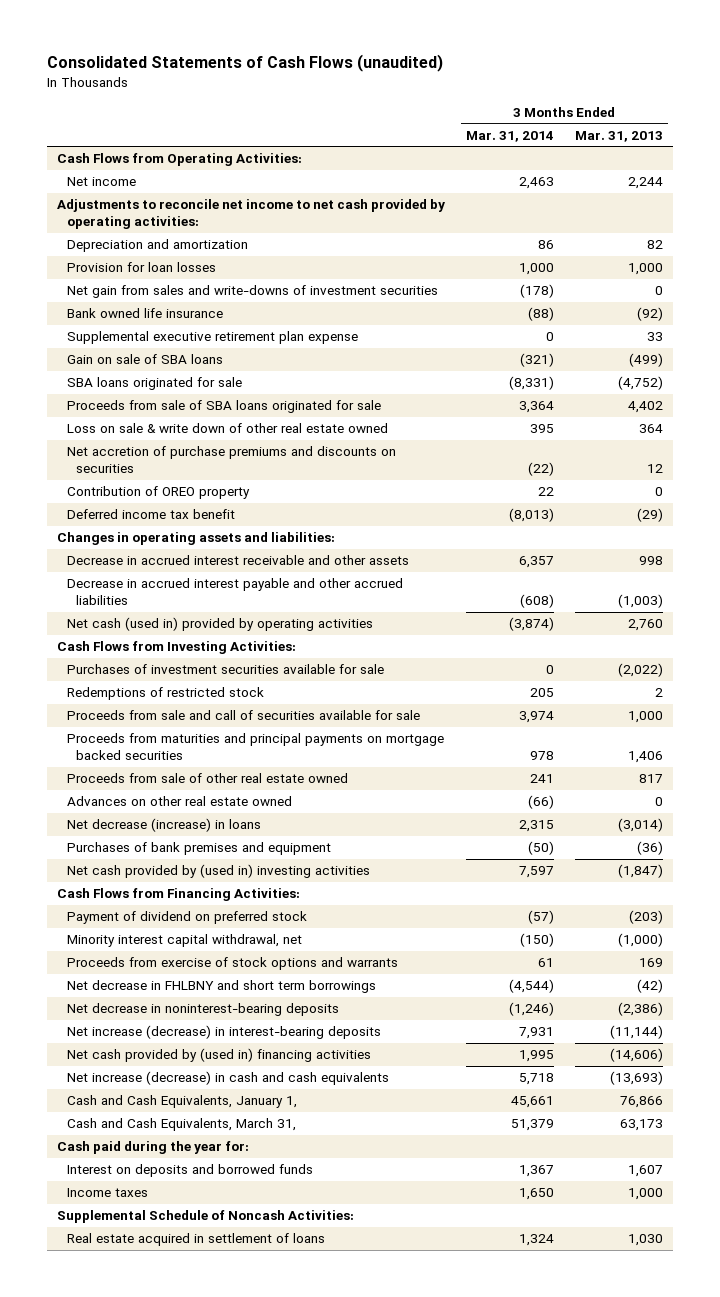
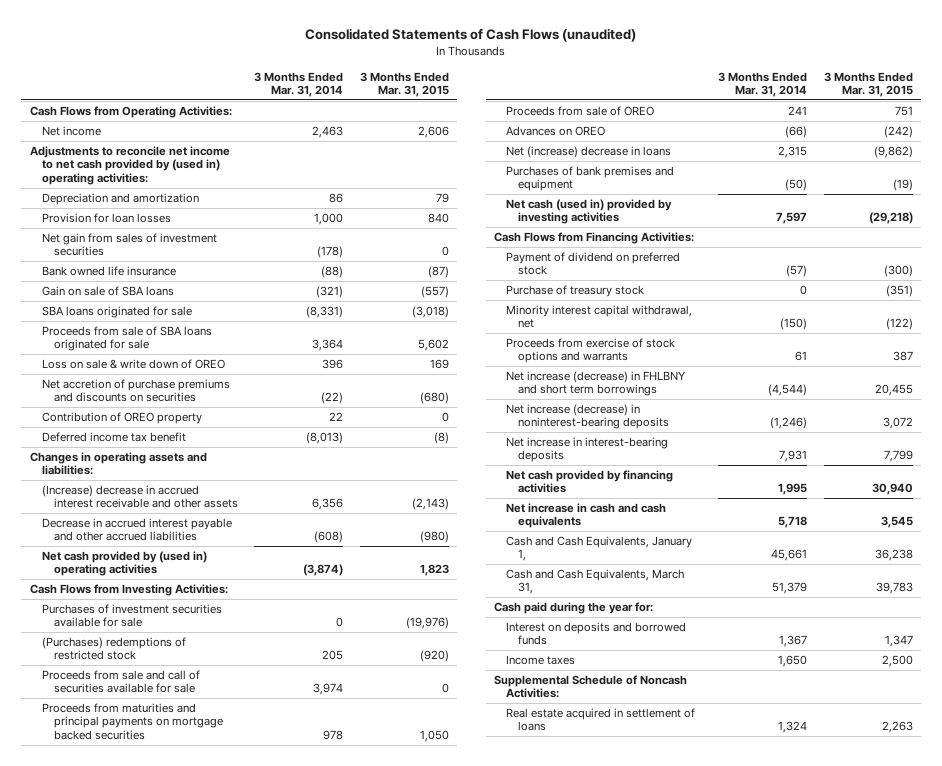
[574,130,663,142] Mar. 31, 2013 -> none
none -> [359,71,449,97] 3 Months Ended Mar. 31, 2015
[57,199,446,230] Adjustments to reconcile net income to net cash provided by operating activities: -> [29,146,230,185] Adjustments to reconcile net income to net cash provided by (used in) operating activities:
[66,285,438,299] Net gain from sales and write-downs of investment securities -> [41,233,217,257] Net gain from sales of investment securities
[66,331,358,345] Supplemental executive retirement plan expense -> none
[66,423,388,434] Loss on sale & write down of other real estate owned -> [41,359,225,370] Loss on sale & write down of OREO
[529,424,554,434] 395 -> [322,359,344,370] 396
[66,555,409,566] Decrease in accrued interest receivable and other assets -> [41,485,238,509] (Increase) decrease in accrued interest receivable and other assets
[518,556,554,569] 6,357 -> [312,498,344,511] 6,356
[66,617,373,632] Net cash (used in) provided by operating activities -> [41,551,207,577] Net cash provided by (used in) operating activities
[66,687,264,701] Redemptions of restricted stock -> [41,637,186,661] (Purchases) redemptions of restricted stock
[66,773,348,784] Proceeds from sale of other real estate owned -> [505,106,654,117] Proceeds from sale of OREO
[66,796,292,807] Advances on other real estate owned -> [505,126,605,137] Advances on OREO
[66,818,261,833] Net decrease (increase) in loans -> [505,146,671,159] Net (increase) decrease in loans
[66,864,370,879] Net cash provided by (used in) investing activities -> [505,199,672,225] Net cash (used in) provided by investing activities
none -> [505,285,644,298] Purchase of treasury stock
[66,980,376,994] Net decrease in FHLBNY and short term borrowings -> [505,371,686,397] Net increase (decrease) in FHLBNY and short term borrowings
[66,1003,339,1017] Net decrease in noninterest-bearing deposits -> [505,404,669,430] Net increase (decrease) in noninterest-bearing deposits
[66,1025,381,1040] Net increase (decrease) in interest-bearing deposits -> [505,437,668,463] Net increase in interest-bearing deposits
[66,1048,371,1063] Net cash provided by (used in) financing activities -> [505,470,673,494] Net cash provided by financing activities
[66,1071,389,1086] Net increase (decrease) in cash and cash equivalents -> [505,503,666,529] Net increase in cash and cash equivalents

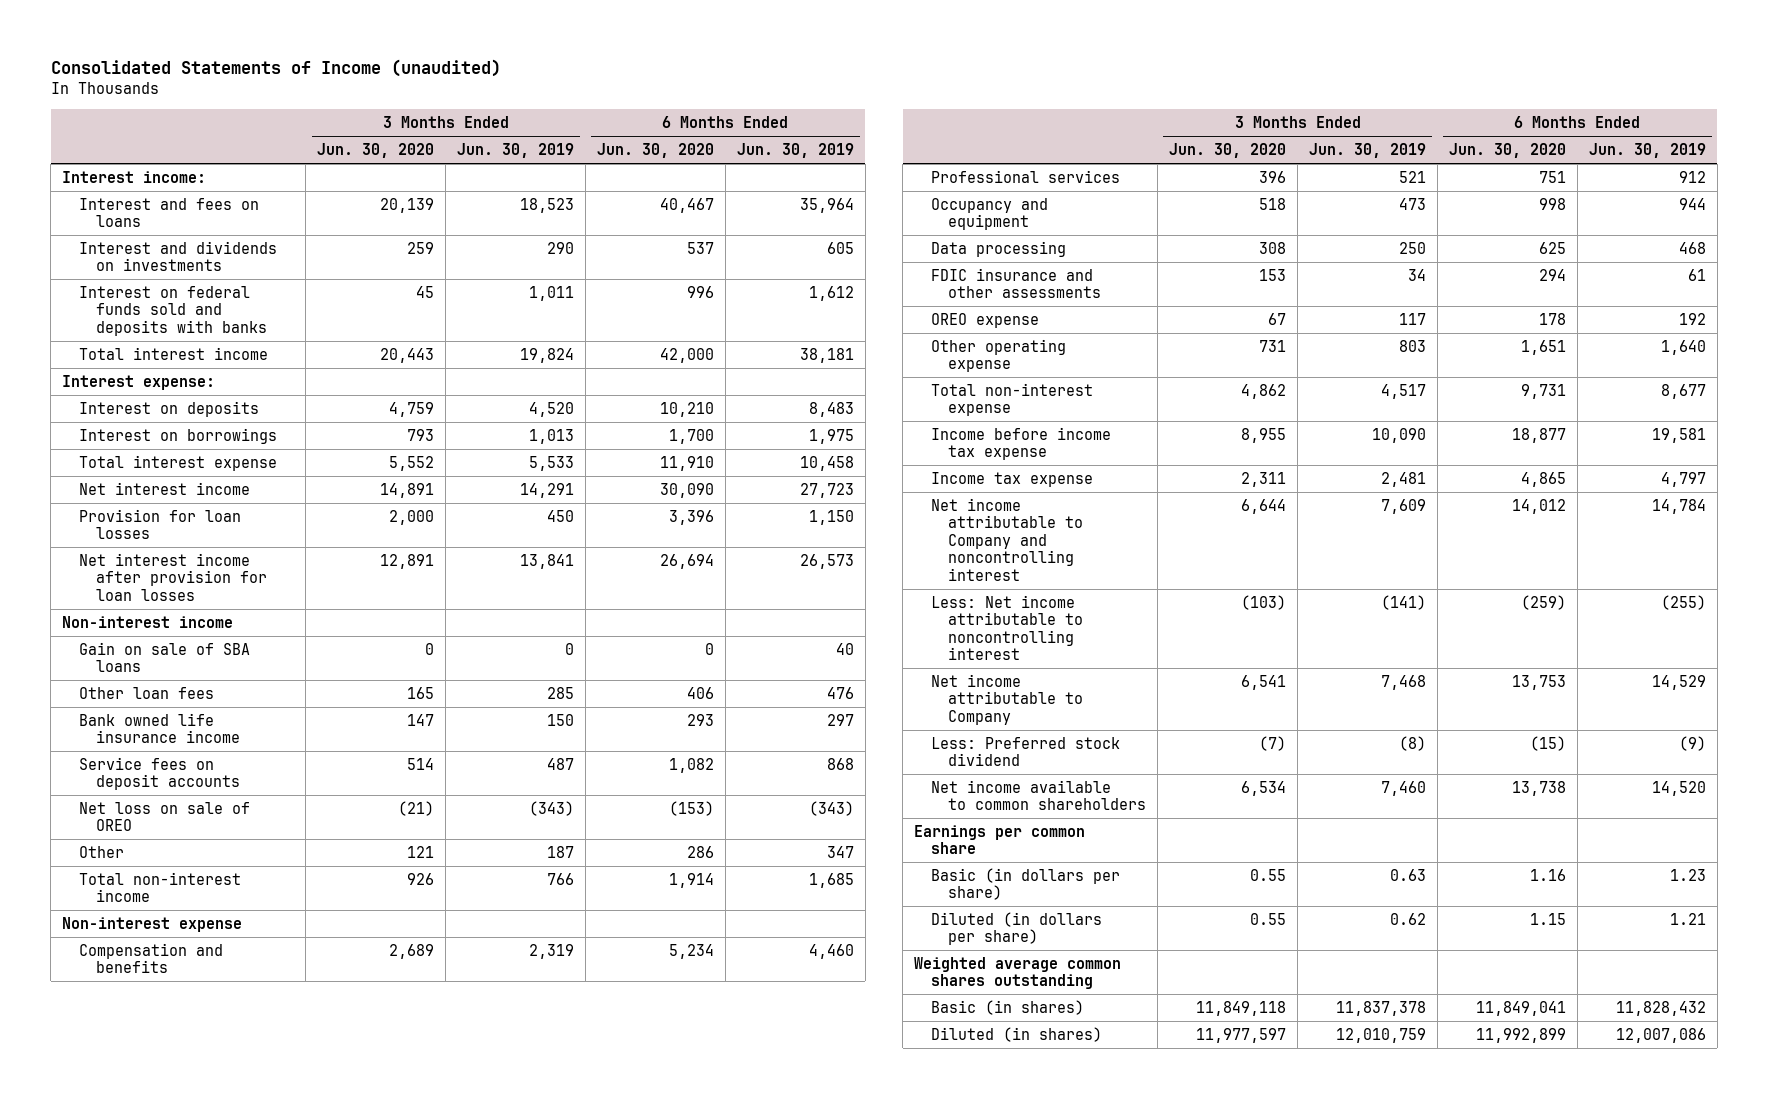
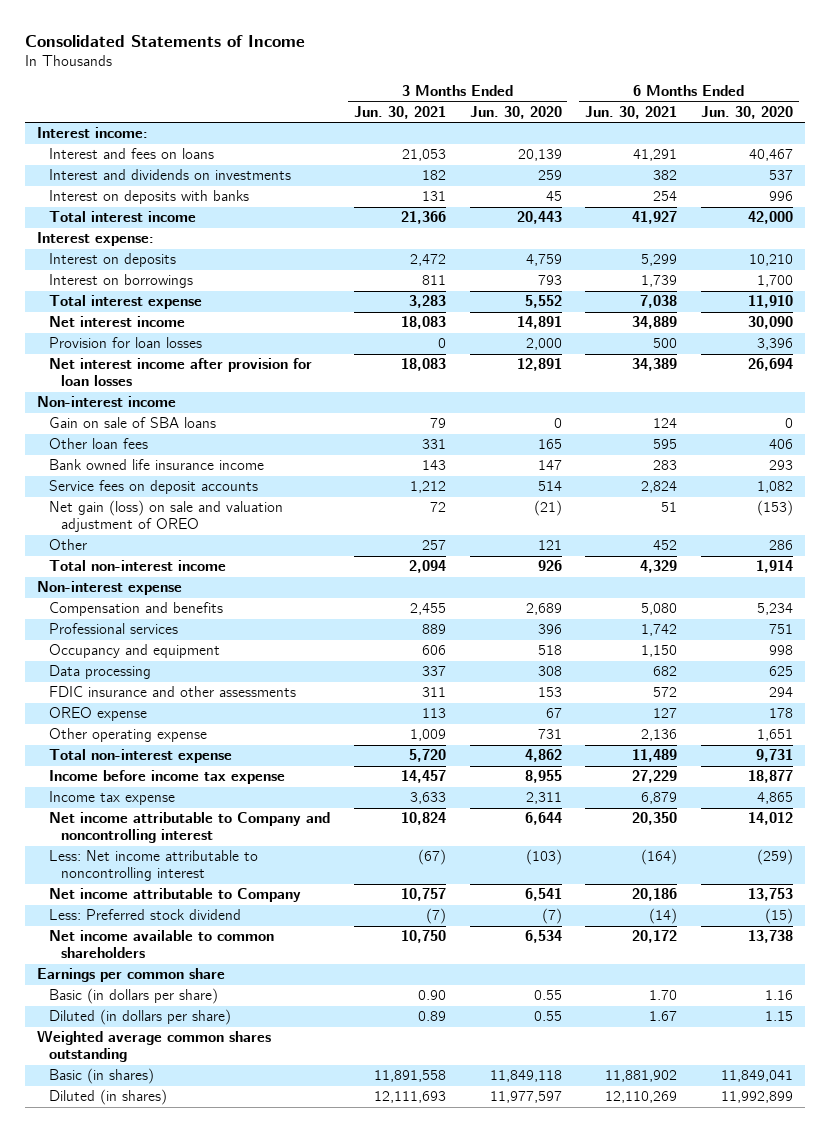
[50,59,501,78] Consolidated Statements of Income (unaudited) -> [24,34,305,47] Consolidated Statements of Income
[457,143,575,159] Jun. 30, 2019 -> none
[736,143,854,159] Jun. 30, 2019 -> none
none -> [353,105,446,119] Jun. 30, 2021
none -> [585,105,678,119] Jun. 30, 2021
[79,285,268,336] Interest on federal funds sold and deposits with banks -> [48,190,249,205] Interest on deposits with banks
[79,801,251,832] Net loss on sale of OREO -> [48,500,283,533] Net gain (loss) on sale and valuation adjustment of OREO

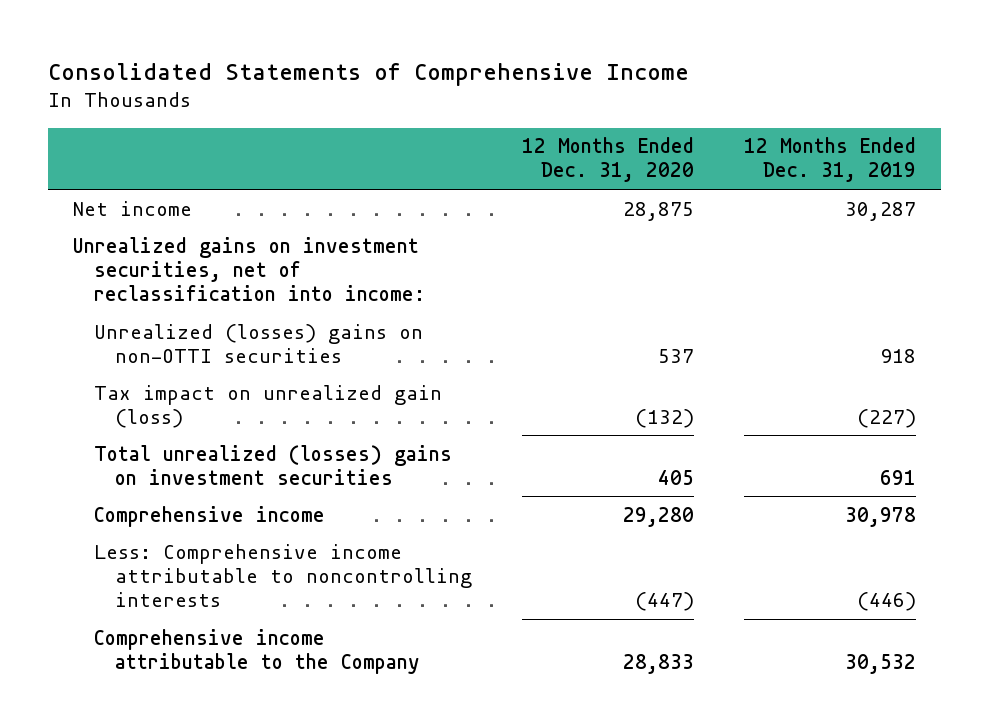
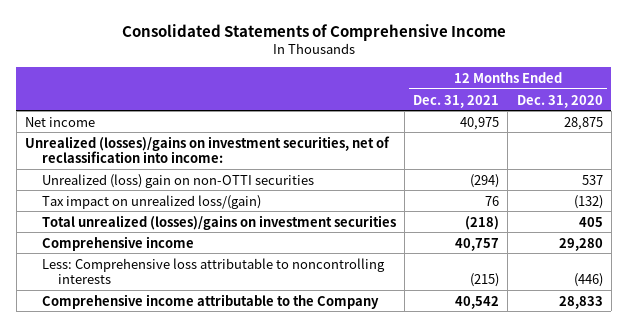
[744,137,917,183] 12 Months Ended Dec. 31, 2019 -> none
none -> [413,94,500,108] Dec. 31, 2021
[73,236,426,301] Unrealized gains on investment securities, net of reclassification into income: -> [24,135,390,164] Unrealized (losses)/gains on investment securities, net of reclassification into income:
[94,323,424,363] Unrealized (losses) gains on non-OTTI securities -> [41,173,314,188] Unrealized (loss) gain on non-OTTI securities
[94,384,443,428] Tax impact on unrealized gain (loss) -> [41,194,261,209] Tax impact on unrealized loss/(gain)
[94,444,453,485] Total unrealized (losses) gains on investment securities -> [41,214,396,230] Total unrealized (losses)/gains on investment securities
[94,543,473,607] Less: Comprehensive income attributable to noncontrolling interests -> [41,257,385,285] Less: Comprehensive loss attributable to noncontrolling interests
[635,591,695,611] (447) -> [573,273,603,288] (446)

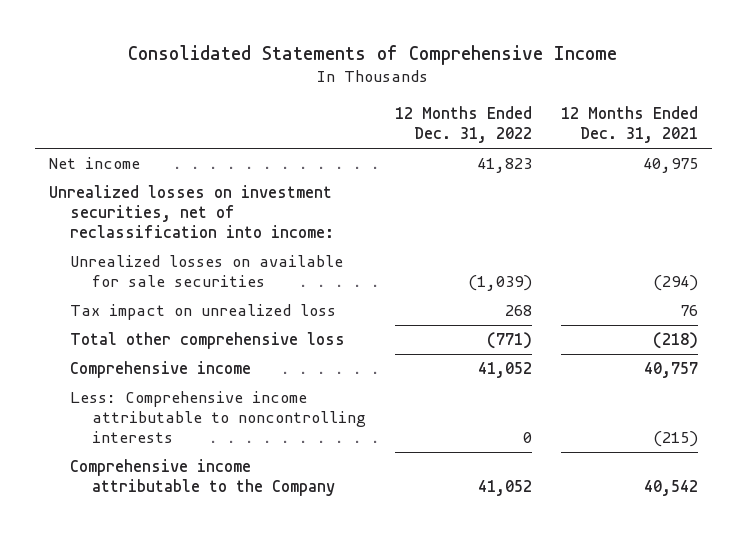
[516,94,603,108] Dec. 31, 2020 -> none
none -> [394,106,532,144] 12 Months Ended Dec. 31, 2022
[24,135,390,164] Unrealized (losses)/gains on investment securities, net of reclassification into income: -> [48,185,335,239] Unrealized losses on investment securities, net of reclassification into income:
[41,173,314,188] Unrealized (loss) gain on non-OTTI securities -> [70,255,344,288] Unrealized losses on available for sale securities
[41,194,261,209] Tax impact on unrealized loss/(gain) -> [70,304,337,321] Tax impact on unrealized loss
[41,214,396,230] Total unrealized (losses)/gains on investment securities -> [70,332,346,350] Total other comprehensive loss
[41,257,385,285] Less: Comprehensive loss attributable to noncontrolling interests -> [70,391,366,444] Less: Comprehensive income attributable to noncontrolling interests

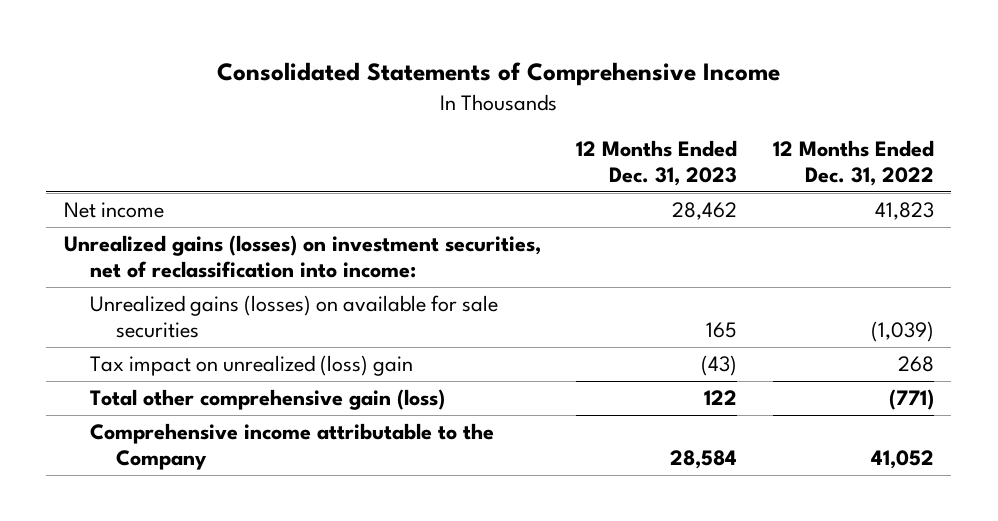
[560,106,698,144] 12 Months Ended Dec. 31, 2021 -> none
none -> [576,139,738,186] 12 Months Ended Dec. 31, 2023
[70,361,252,379] Comprehensive income -> none
[70,391,366,444] Less: Comprehensive income attributable to noncontrolling interests -> none
[48,185,335,239] Unrealized losses on investment securities, net of reclassification into income: -> [63,235,541,279] Unrealized gains (losses) on investment securities, net of reclassification into income:
[70,255,344,288] Unrealized losses on available for sale securities -> [89,295,498,339] Unrealized gains (losses) on available for sale securities
[70,304,337,321] Tax impact on unrealized loss -> [89,355,413,377] Tax impact on unrealized (loss) gain
[70,332,346,350] Total other comprehensive loss -> [89,389,445,411] Total other comprehensive gain (loss)

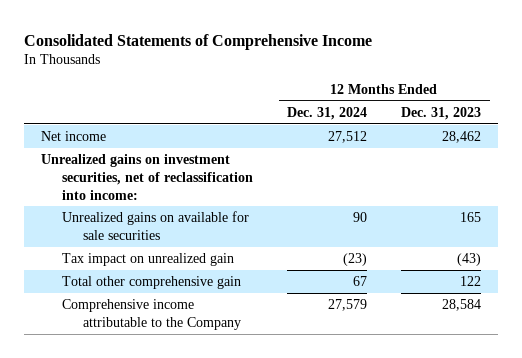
[772,139,934,186] 12 Months Ended Dec. 31, 2022 -> none
none -> [287,106,368,120] Dec. 31, 2024
[63,235,541,279] Unrealized gains (losses) on investment securities, net of reclassification into income: -> [41,153,254,200] Unrealized gains on investment securities, net of reclassification into income:
[89,295,498,339] Unrealized gains (losses) on available for sale securities -> [62,210,250,240] Unrealized gains on available for sale securities
[89,355,413,377] Tax impact on unrealized (loss) gain -> [62,252,235,266] Tax impact on unrealized gain
[89,389,445,411] Total other comprehensive gain (loss) -> [62,275,242,289] Total other comprehensive gain

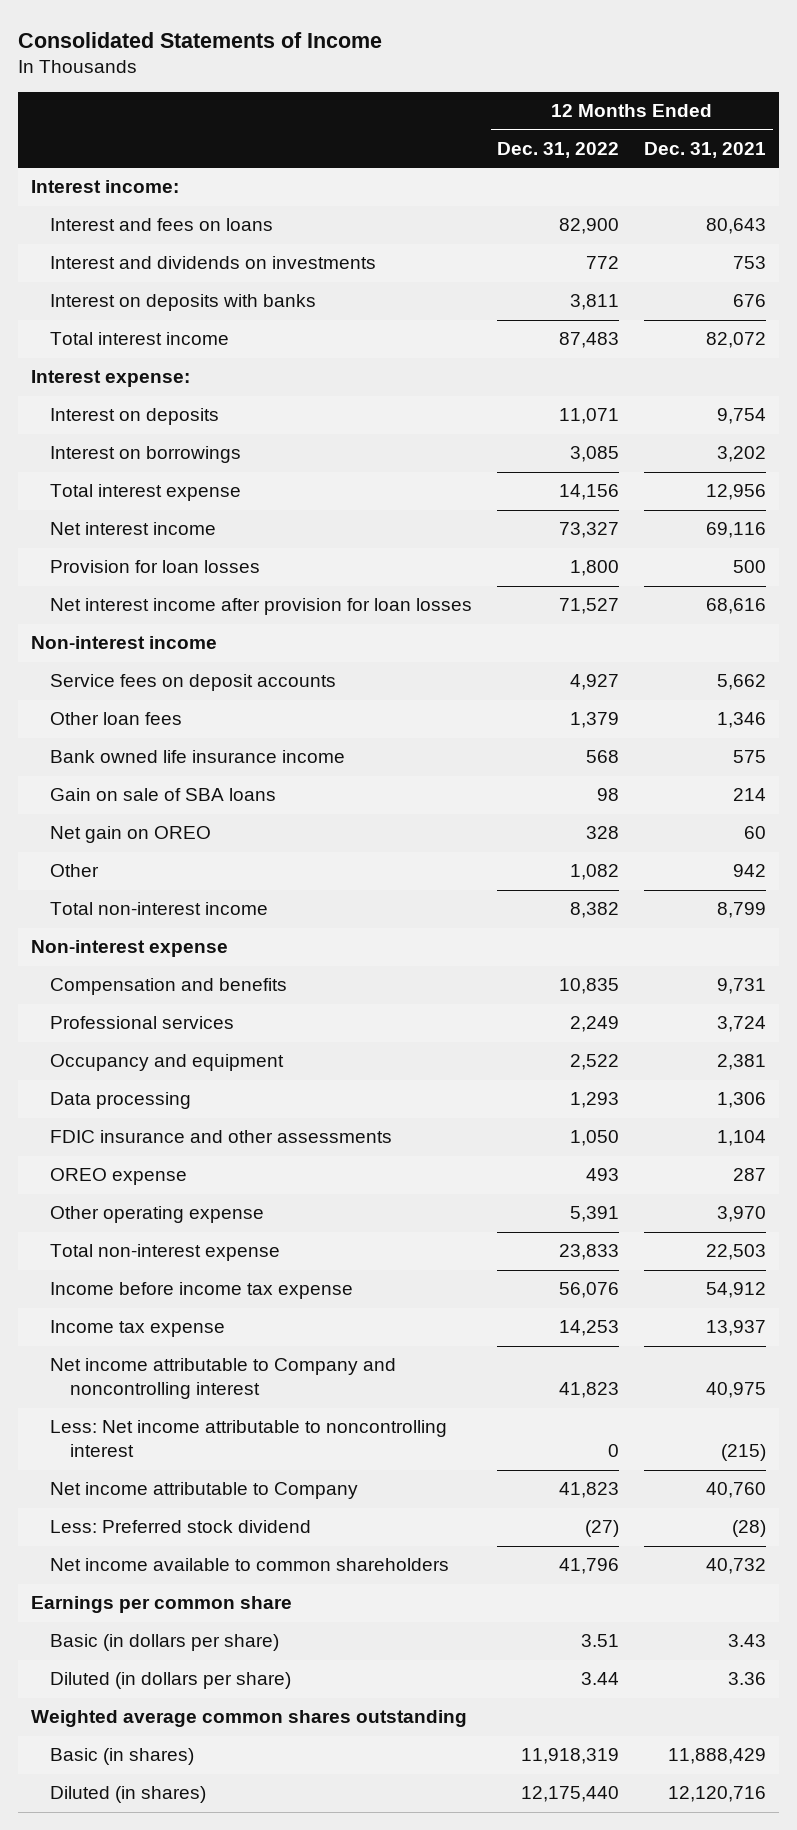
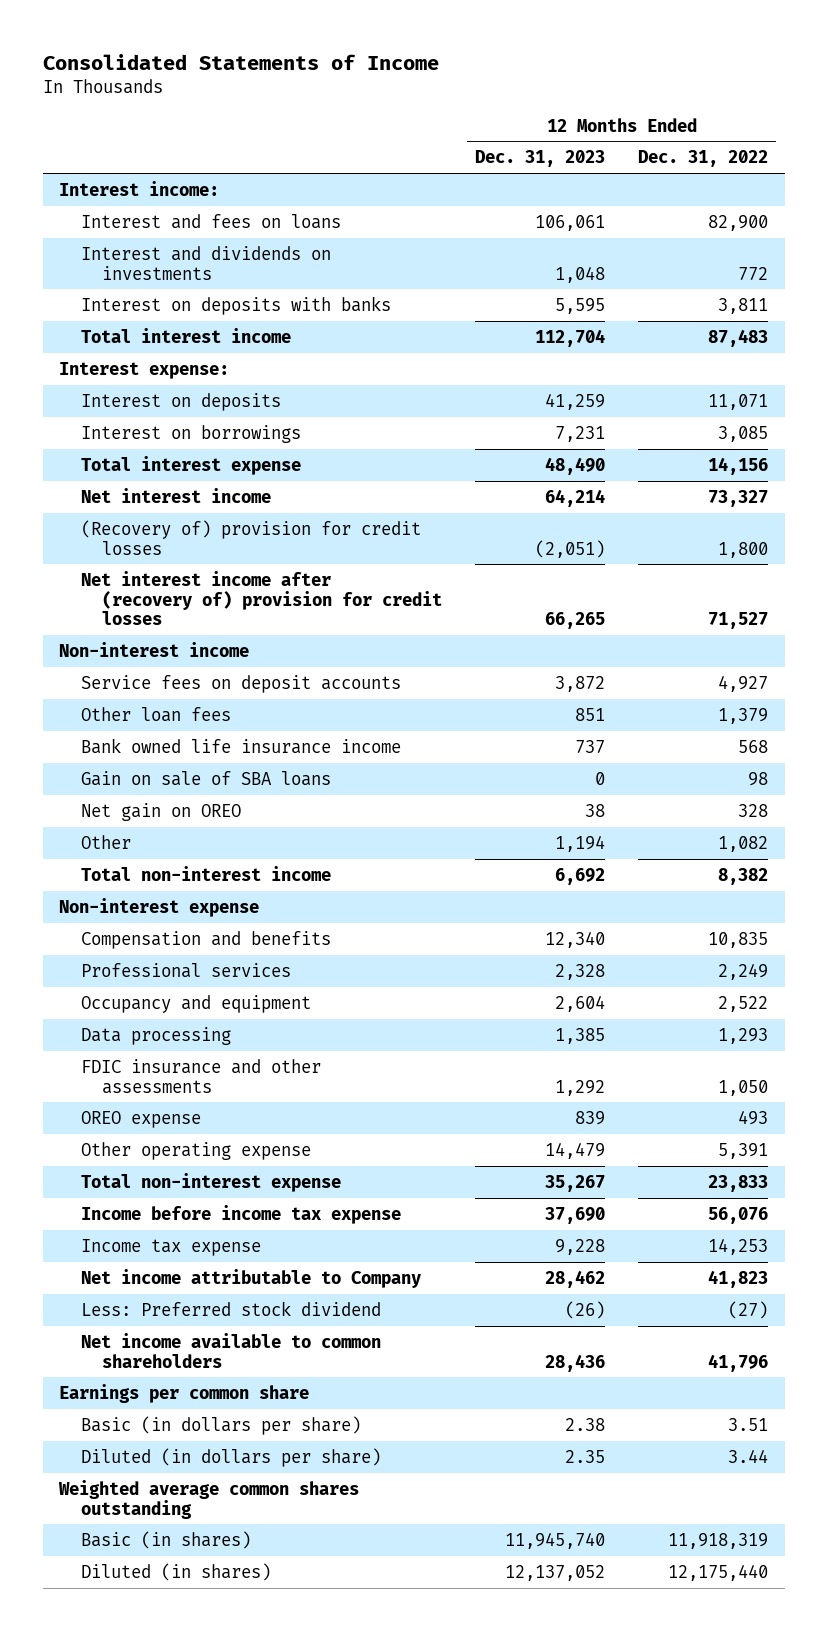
[644,141,767,158] Dec. 31, 2021 -> none
none -> [475,150,606,168] Dec. 31, 2023
[50,560,261,574] Provision for loan losses -> [80,519,421,555] (Recovery of) provision for credit losses
[50,598,473,616] Net interest income after provision for loan losses -> [80,570,443,626] Net interest income after (recovery of) provision for credit losses
[50,1358,397,1400] Net income attributable to Company and noncontrolling interest -> none
[50,1420,448,1458] Less: Net income attributable to noncontrolling interest -> none

